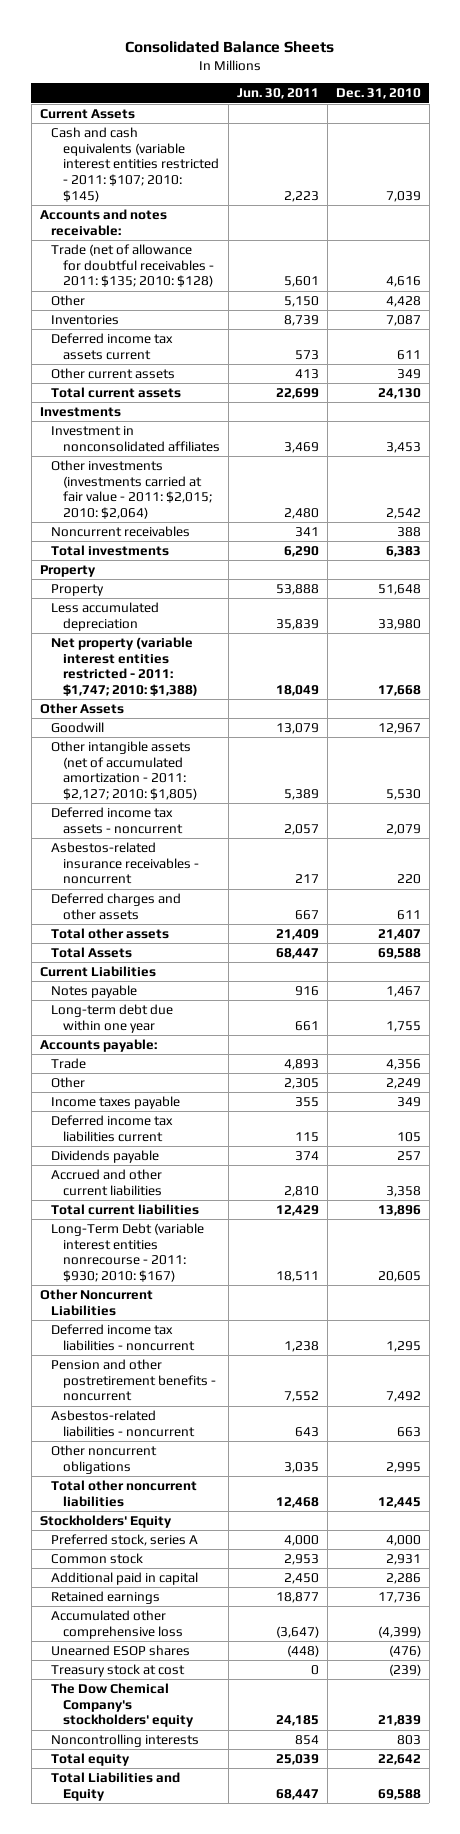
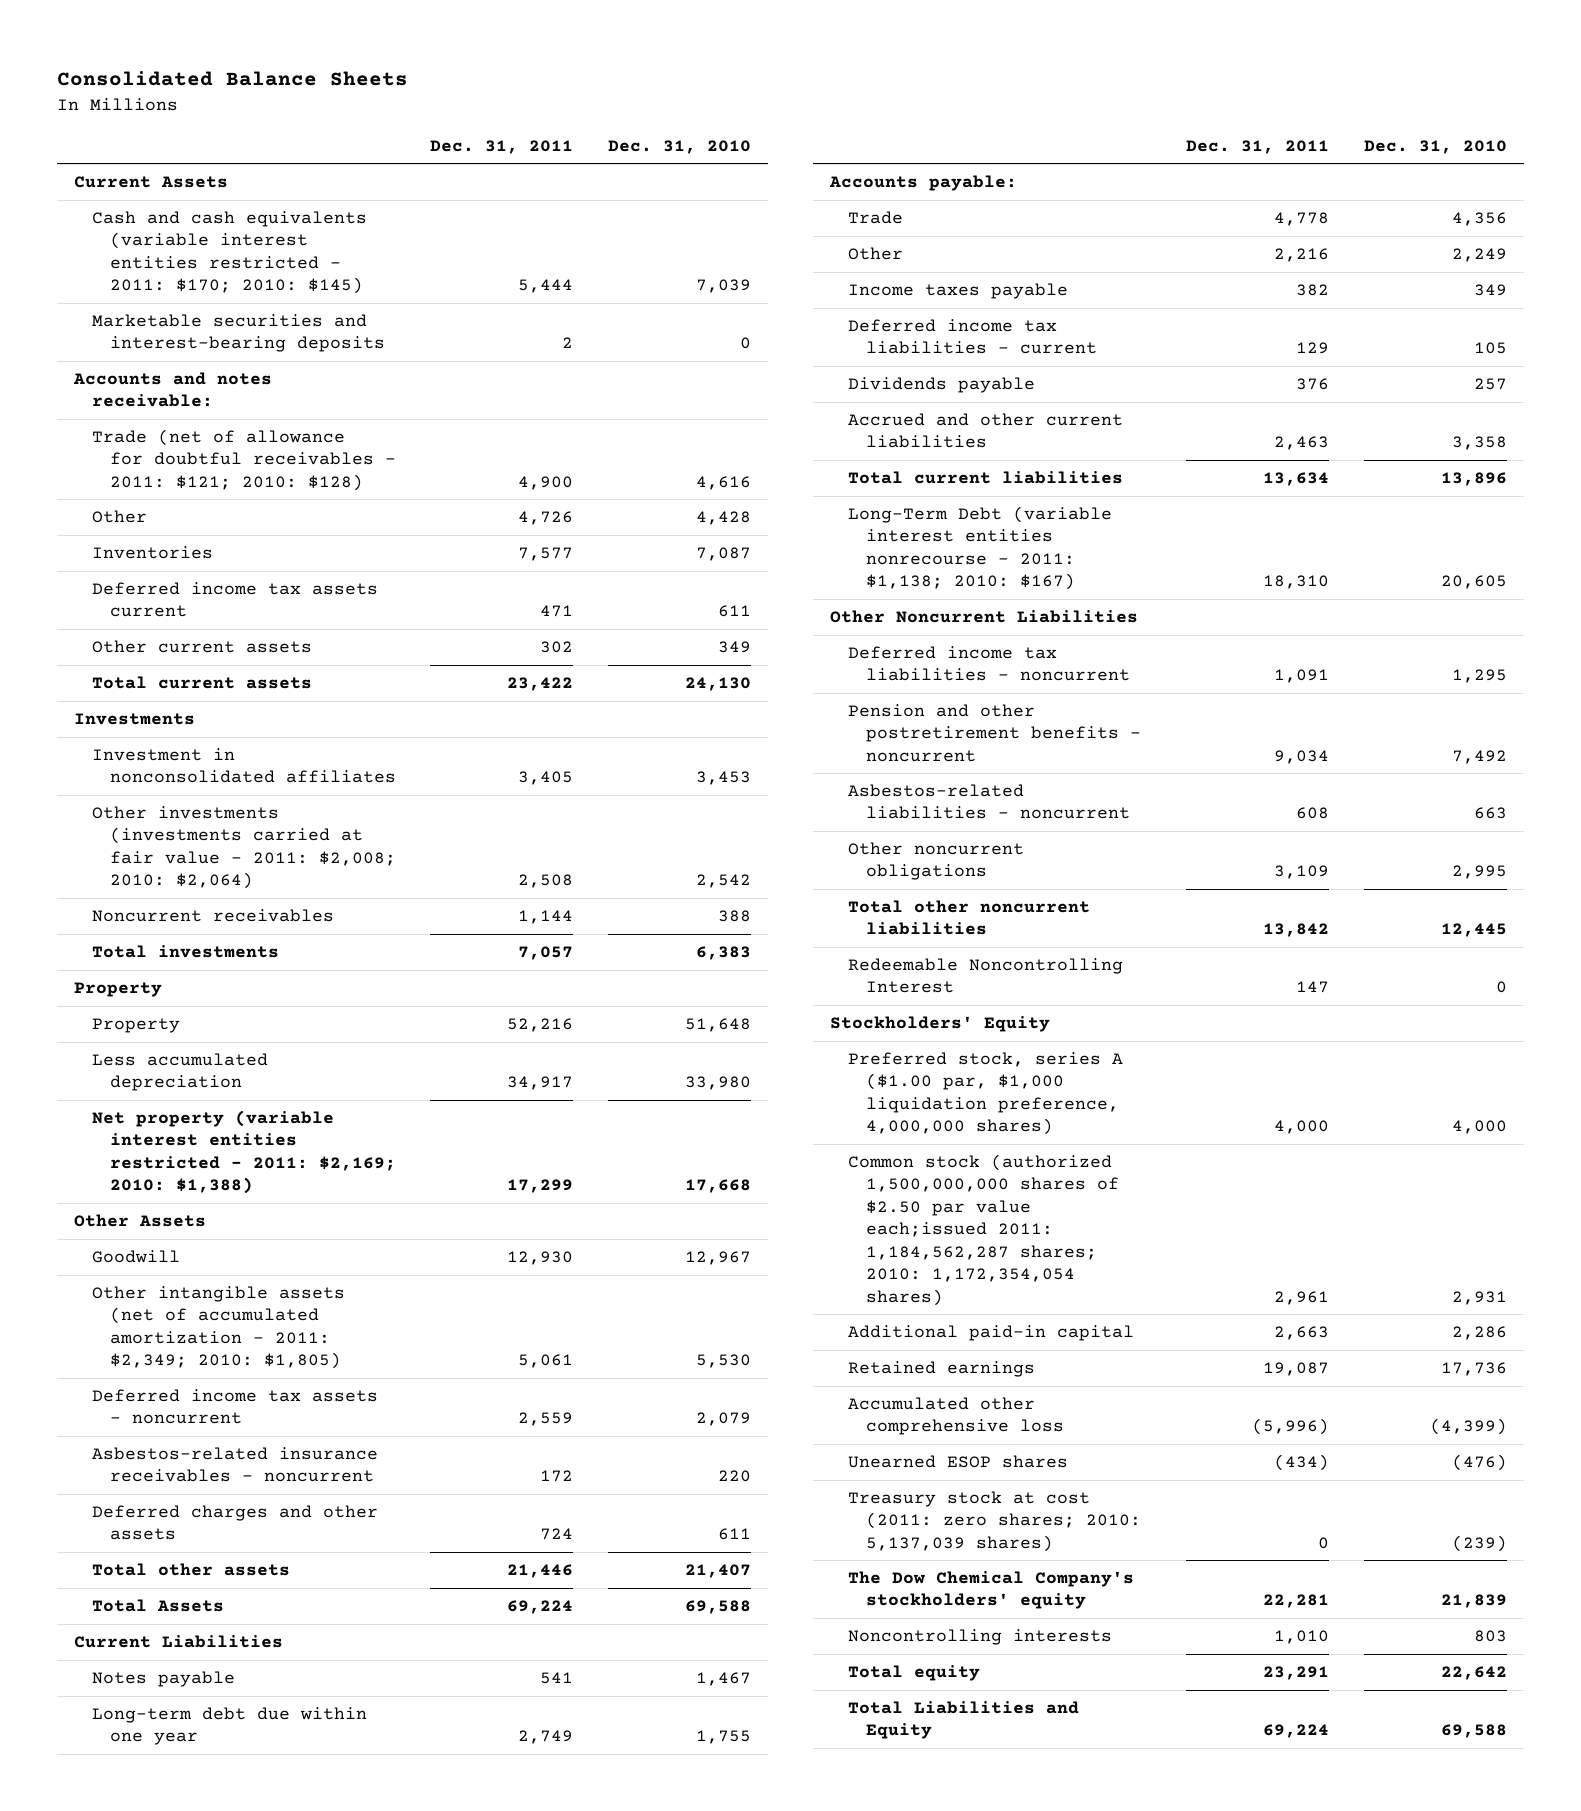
[236,88,319,100] Jun. 30, 2011 -> none
none -> [430,139,574,154] Dec. 31, 2011
[51,126,220,203] Cash and cash equivalents (variable interest entities restricted - 2011: $107; 2010: $145) -> [91,211,367,295] Cash and cash equivalents (variable interest entities restricted - 2011: $170; 2010: $145)
none -> [91,314,385,353] Marketable securities and interest-bearing deposits
[51,243,215,288] Trade (net of allowance for doubtful receivables - 2011: $135; 2010: $128) -> [91,429,396,491] Trade (net of allowance for doubtful receivables - 2011: $121; 2010: $128)
[51,459,213,520] Other investments (investments carried at fair value - 2011: $2,015; 2010: $2,064) -> [91,806,396,890] Other investments (investments carried at fair value - 2011: $2,008; 2010: $2,064)
[51,636,199,697] Net property (variable interest entities restricted - 2011: $1,747; 2010: $1,388) -> [91,1110,396,1195] Net property (variable interest entities restricted - 2011: $2,169; 2010: $1,388)
[51,740,198,801] Other intangible assets (net of accumulated amortization - 2011: $2,127; 2010: $1,805) -> [91,1286,345,1370] Other intangible assets (net of accumulated amortization - 2011: $2,349; 2010: $1,805)
[51,1114,174,1142] Deferred income tax liabilities current -> [847,319,1097,355] Deferred income tax liabilities - current
[51,1222,205,1283] Long-Term Debt (variable interest entities nonrecourse - 2011: $930; 2010: $167) -> [847,506,1112,591] Long-Term Debt (variable interest entities nonrecourse - 2011: $1,138; 2010: $167)
none -> [847,958,1123,994] Redeemable Noncontrolling Interest
[51,1533,199,1546] Preferred stock, series A -> [847,1052,1123,1136] Preferred stock, series A ($1.00 par, $1,000 liquidation preference, 4,000,000 shares)
[51,1552,144,1564] Common stock -> [847,1154,1119,1306] Common stock (authorized 1,500,000,000 shares of $2.50 par value each;issued 2011: 1,184,562,287 shares; 2010: 1,172,354,054 shares)
[51,1571,199,1585] Additional paid in capital -> [847,1325,1134,1342] Additional paid-in capital
[51,1663,186,1677] Treasury stock at cost -> [847,1491,1141,1552] Treasury stock at cost (2011: zero shares; 2010: 5,137,039 shares)

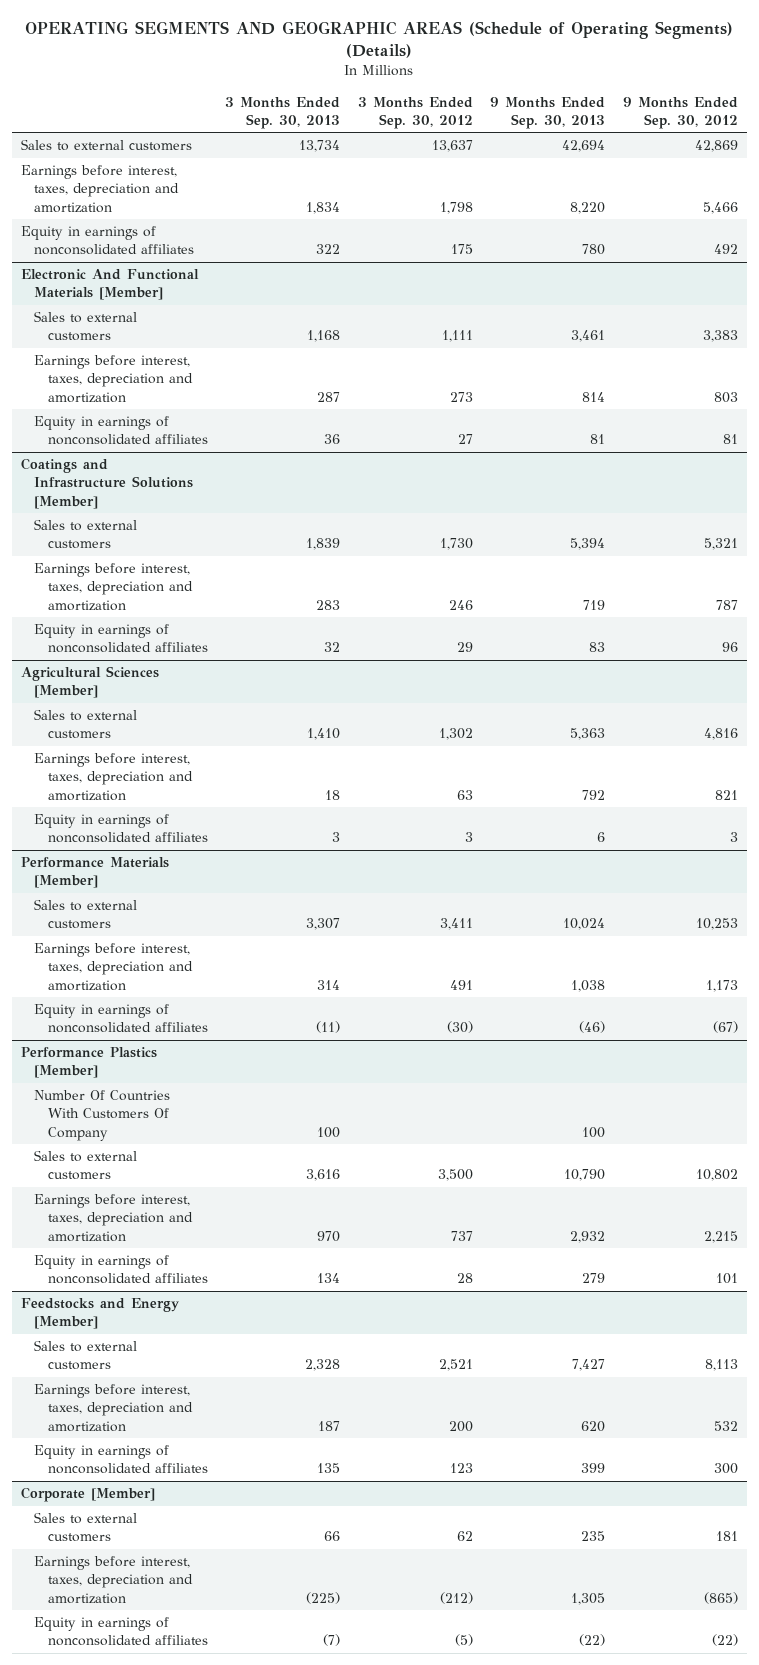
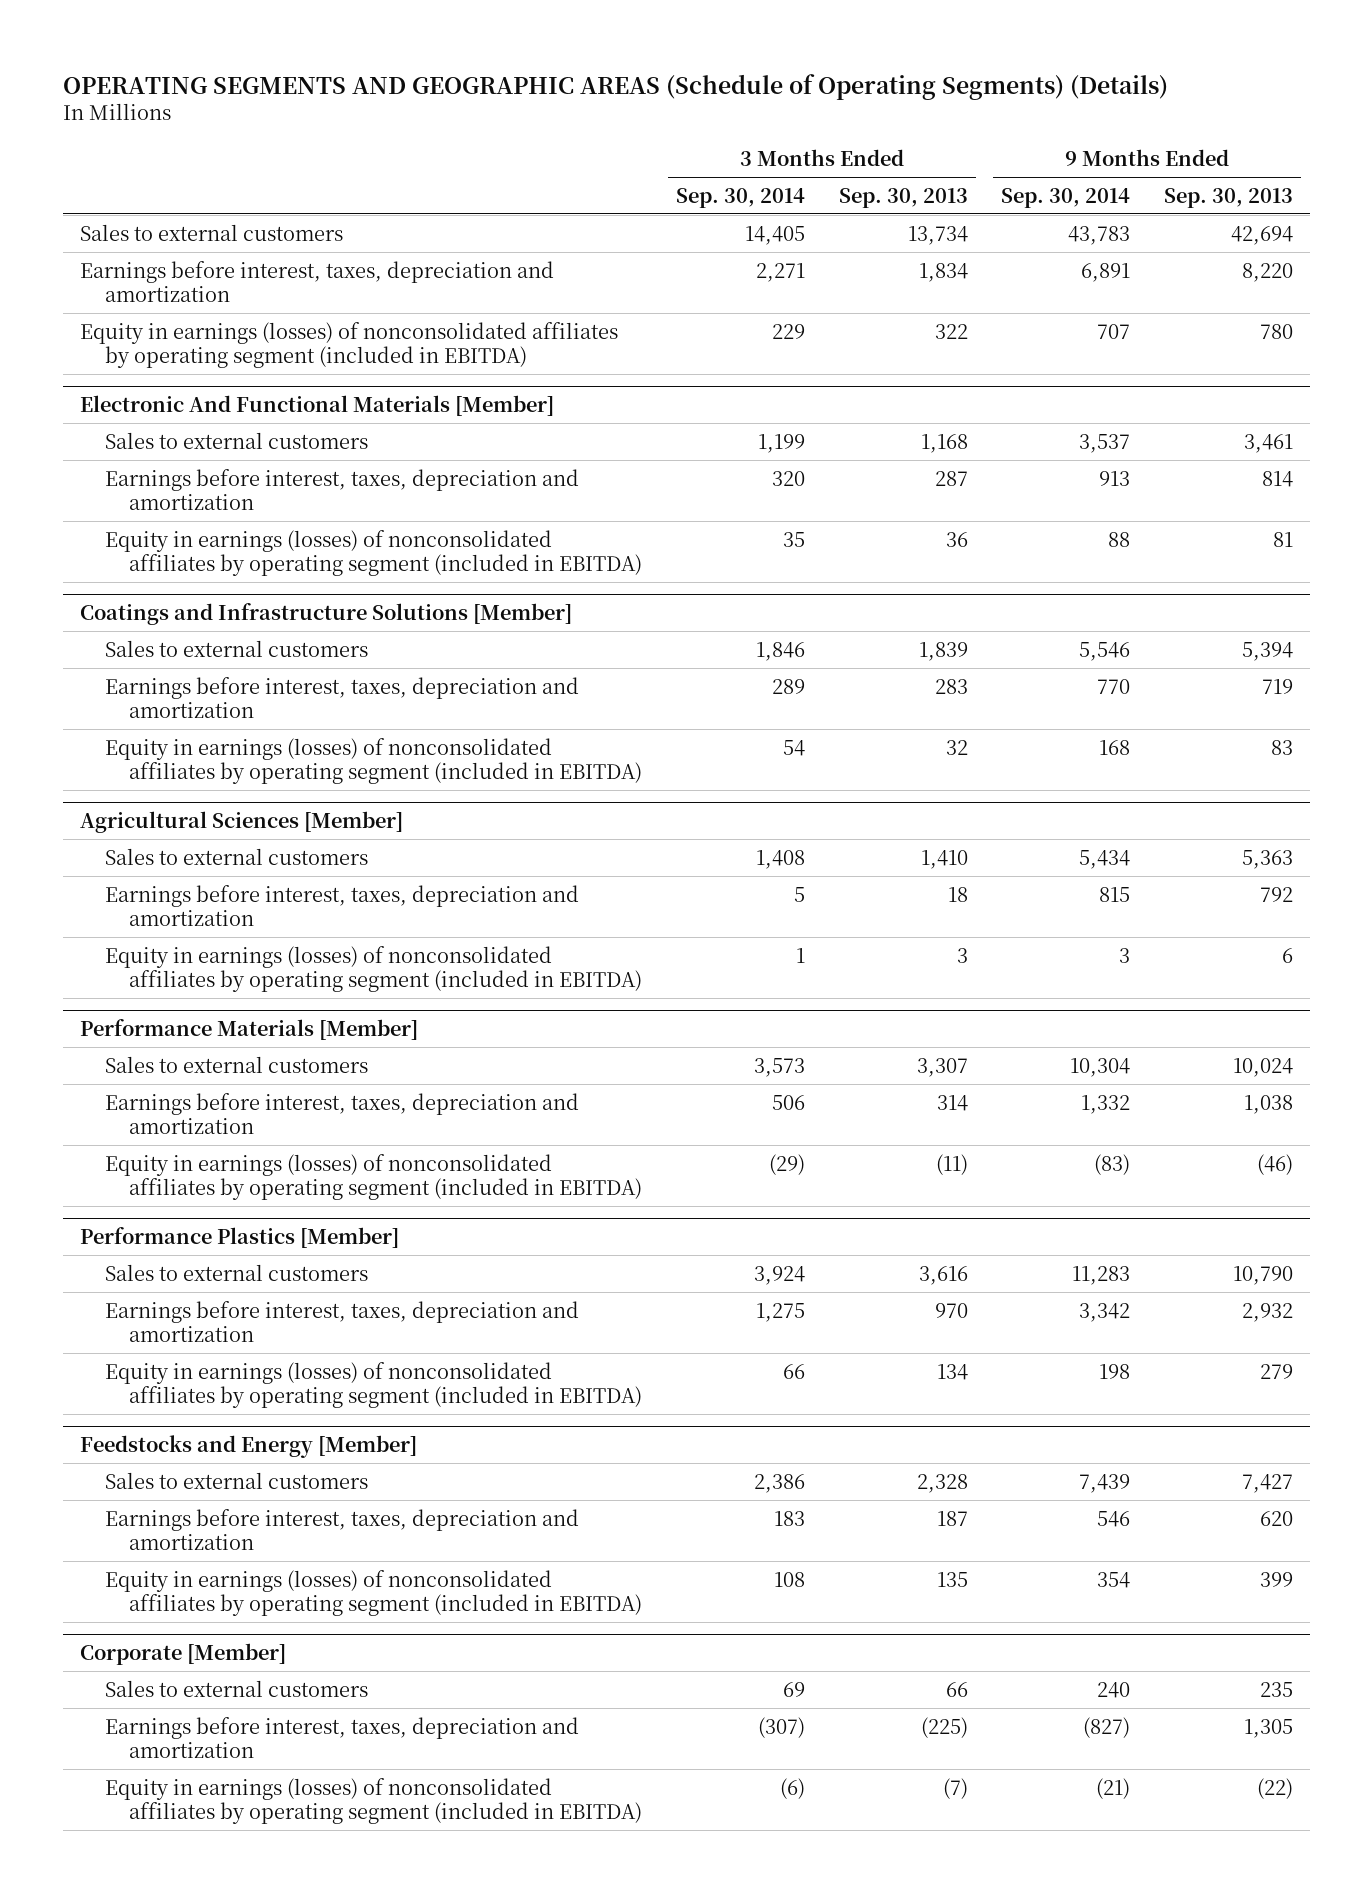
[357,96,473,130] 3 Months Ended Sep. 30, 2012 -> none
[623,96,739,130] 9 Months Ended Sep. 30, 2012 -> none
none -> [676,187,806,208] Sep. 30, 2014
none -> [1001,187,1131,208] Sep. 30, 2014
[20,226,195,256] Equity in earnings of nonconsolidated affiliates -> [79,321,618,368] Equity in earnings (losses) of nonconsolidated affiliates by operating segment (included in EBITDA)
[34,416,208,446] Equity in earnings of nonconsolidated affiliates -> [104,529,643,576] Equity in earnings (losses) of nonconsolidated affiliates by operating segment (included in EBITDA)
[34,624,208,654] Equity in earnings of nonconsolidated affiliates -> [104,737,643,784] Equity in earnings (losses) of nonconsolidated affiliates by operating segment (included in EBITDA)
[34,814,208,844] Equity in earnings of nonconsolidated affiliates -> [104,945,643,992] Equity in earnings (losses) of nonconsolidated affiliates by operating segment (included in EBITDA)
[34,1004,208,1034] Equity in earnings of nonconsolidated affiliates -> [104,1153,643,1200] Equity in earnings (losses) of nonconsolidated affiliates by operating segment (included in EBITDA)
[34,1090,171,1141] Number Of Countries With Customers Of Company -> none
[34,1255,208,1285] Equity in earnings of nonconsolidated affiliates -> [104,1361,643,1408] Equity in earnings (losses) of nonconsolidated affiliates by operating segment (included in EBITDA)
[34,1445,208,1475] Equity in earnings of nonconsolidated affiliates -> [104,1569,643,1616] Equity in earnings (losses) of nonconsolidated affiliates by operating segment (included in EBITDA)
[34,1617,208,1647] Equity in earnings of nonconsolidated affiliates -> [104,1777,643,1824] Equity in earnings (losses) of nonconsolidated affiliates by operating segment (included in EBITDA)

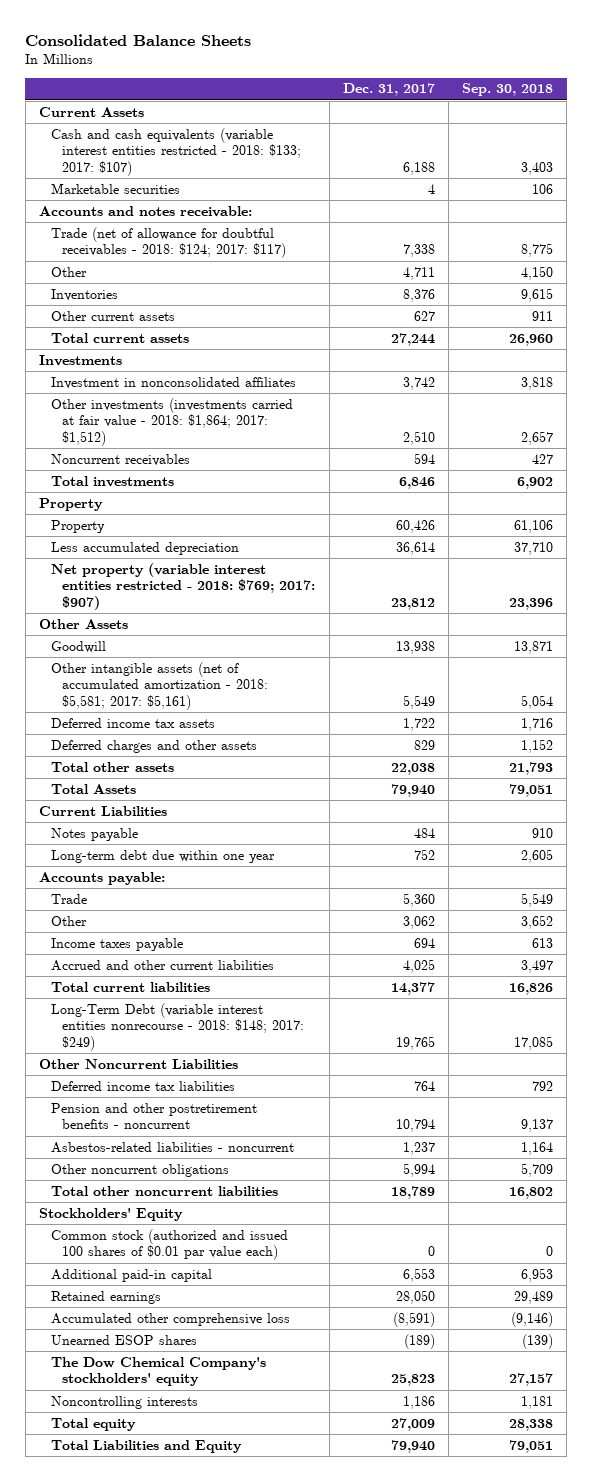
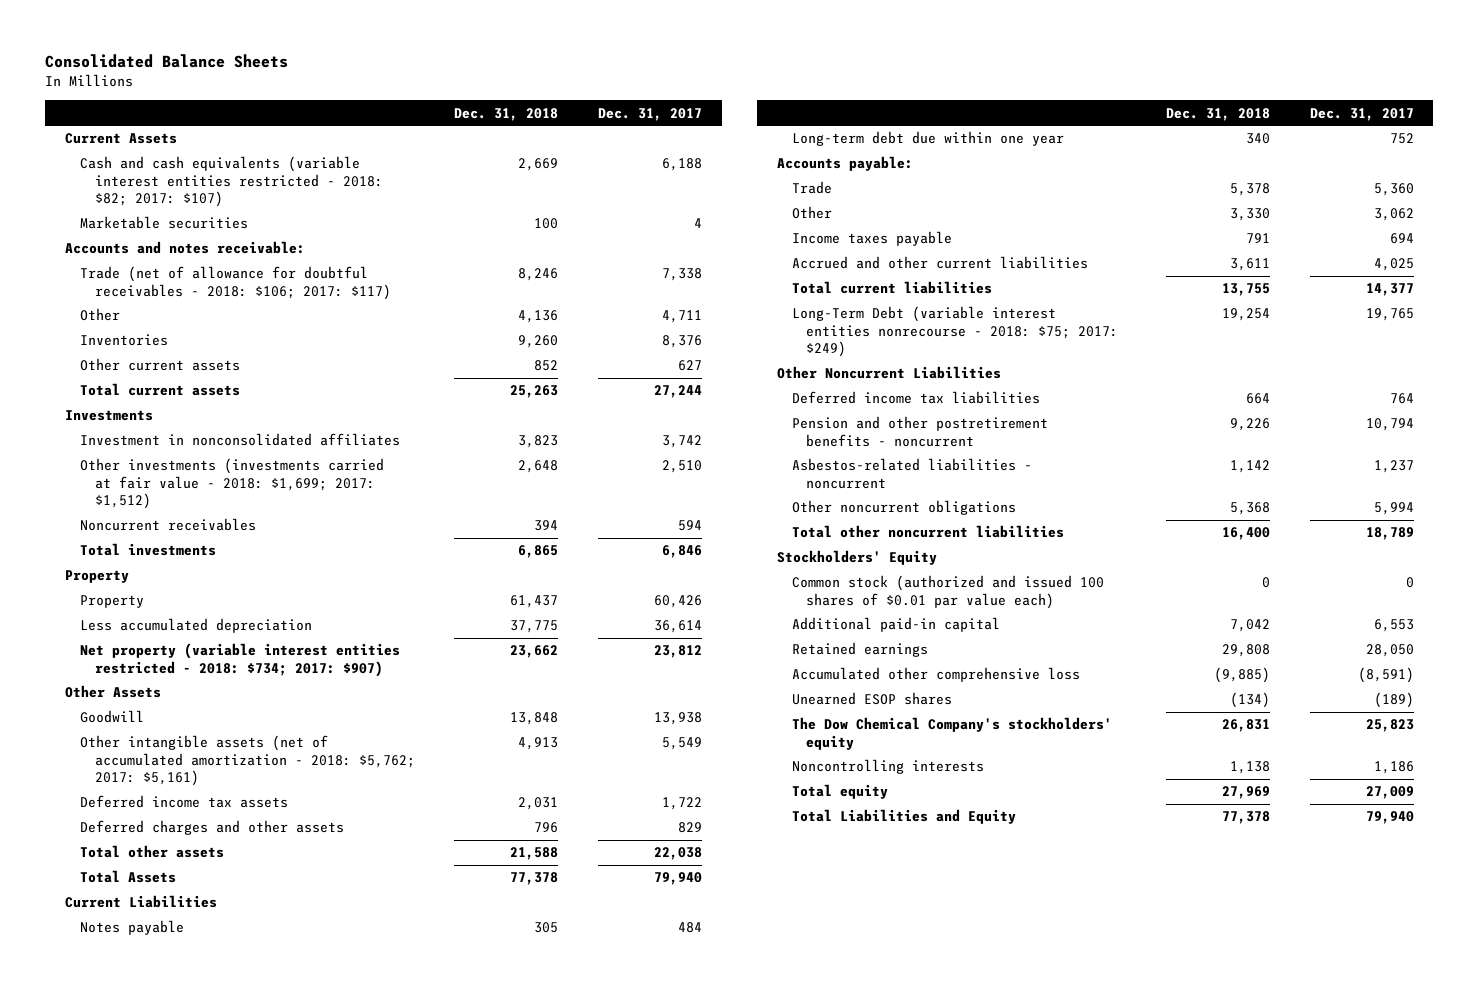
[462,83,554,97] Sep. 30, 2018 -> none
none -> [454,107,559,121] Dec. 31, 2018
[50,127,302,177] Cash and cash equivalents (variable interest entities restricted - 2018: $133; 2017: $107) -> [80,156,383,208] Cash and cash equivalents (variable interest entities restricted - 2018: $82; 2017: $107)
[50,226,287,259] Trade (net of allowance for doubtful receivables - 2018: $124; 2017: $117) -> [80,266,391,300] Trade (net of allowance for doubtful receivables - 2018: $106; 2017: $117)
[50,397,293,447] Other investments (investments carried at fair value - 2018: $1,864; 2017: $1,512) -> [80,458,385,510] Other investments (investments carried at fair value - 2018: $1,699; 2017: $1,512)
[50,562,316,611] Net property (variable interest entities restricted - 2018: $769; 2017: $907) -> [80,643,401,677] Net property (variable interest entities restricted - 2018: $734; 2017: $907)
[50,661,269,711] Other intangible assets (net of accumulated amortization - 2018: $5,581; 2017: $5,161) -> [80,735,415,787] Other intangible assets (net of accumulated amortization - 2018: $5,762; 2017: $5,161)
[50,1002,305,1052] Long-Term Debt (variable interest entities nonrecourse - 2018: $148; 2017: $249) -> [791,306,1119,358] Long-Term Debt (variable interest entities nonrecourse - 2018: $75; 2017: $249)

